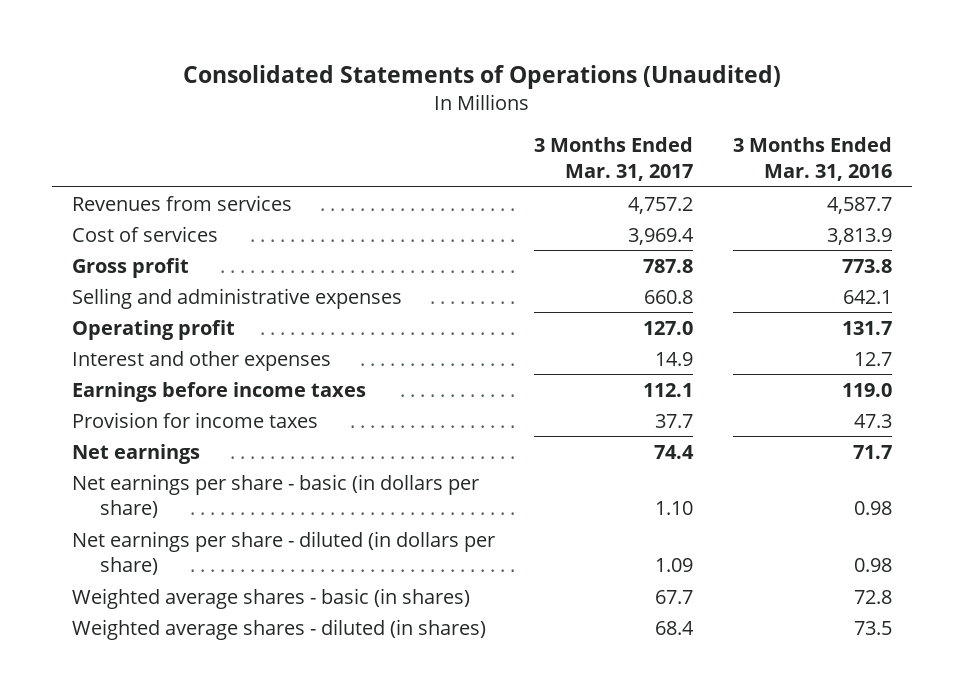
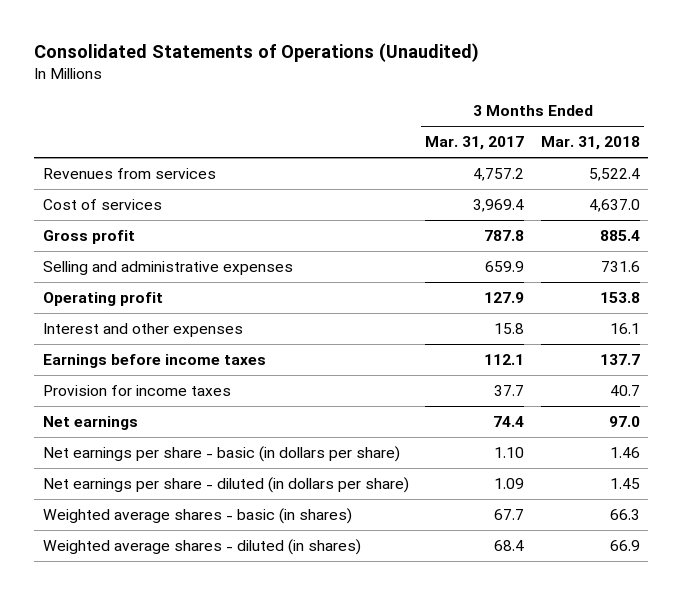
[732,137,892,182] 3 Months Ended Mar. 31, 2016 -> none
none -> [541,136,641,151] Mar. 31, 2018
[644,289,694,304] 660.8 -> [485,261,525,273] 659.9
[643,320,694,335] 127.0 -> [484,292,525,304] 127.9
[655,351,694,366] 14.9 -> [494,323,525,335] 15.8

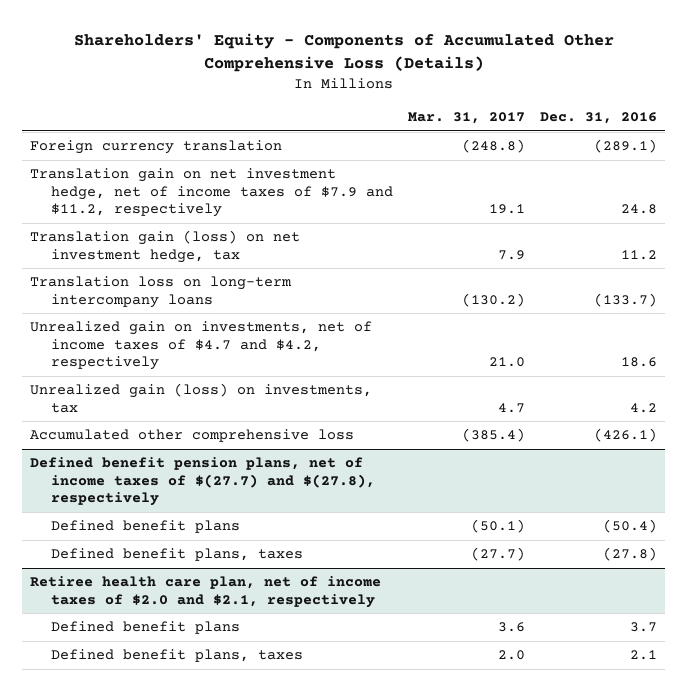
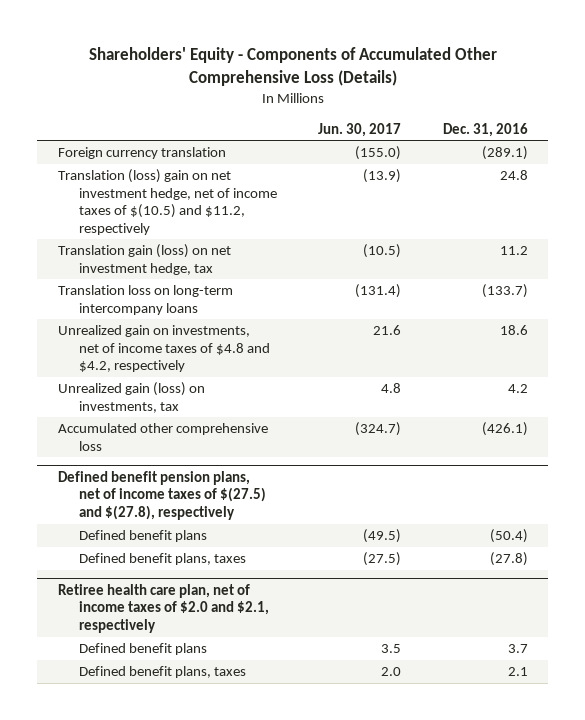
[408,112,526,125] Mar. 31, 2017 -> none
none -> [318,122,402,137] Jun. 30, 2017
[29,168,393,218] Translation gain on net investment hedge, net of income taxes of $7.9 and $11.2, respectively -> [57,169,277,235] Translation (loss) gain on net investment hedge, net of income taxes of $(10.5) and $11.2, respectively
[29,321,372,371] Unrealized gain on investments, net of income taxes of $4.7 and $4.2, respectively -> [57,325,270,373] Unrealized gain on investments, net of income taxes of $4.8 and $4.2, respectively
[29,457,375,507] Defined benefit pension plans, net of income taxes of $(27.7) and $(27.8), respectively -> [57,470,266,520] Defined benefit pension plans, net of income taxes of $(27.5) and $(27.8), respectively

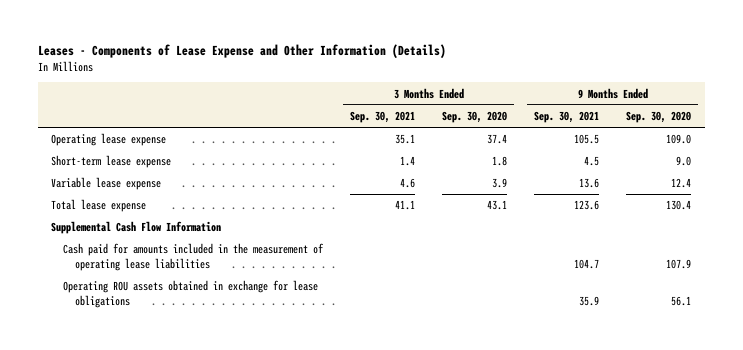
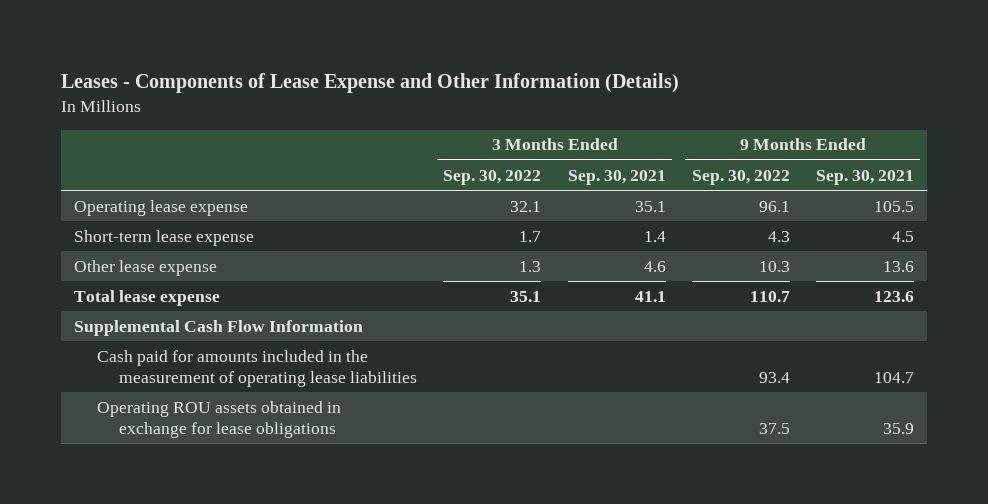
[442,111,508,124] Sep. 30, 2020 -> none
[626,111,692,124] Sep. 30, 2020 -> none
none -> [443,169,542,185] Sep. 30, 2022
none -> [691,169,790,185] Sep. 30, 2022
[51,177,162,191] Variable lease expense -> [74,259,218,276] Other lease expense

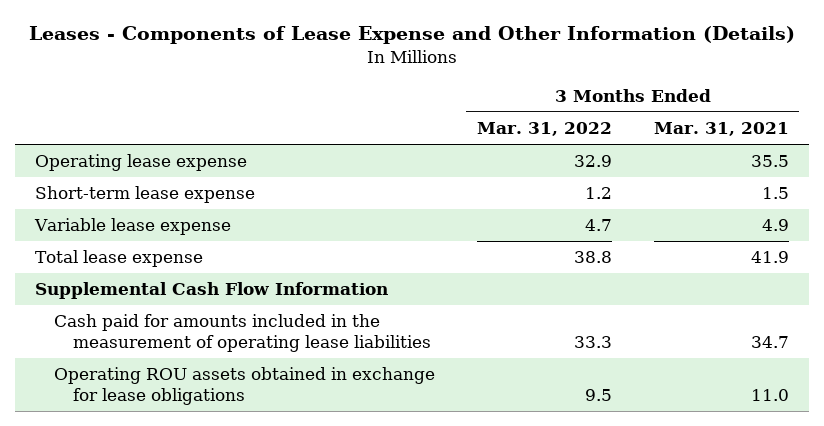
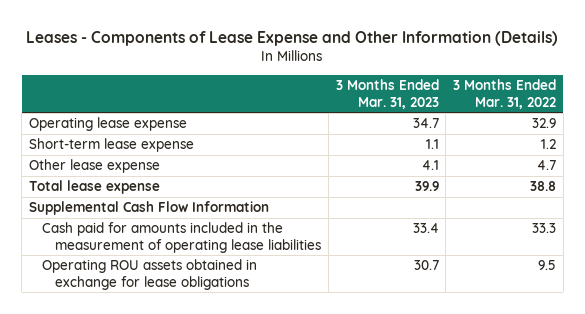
[653,122,789,137] Mar. 31, 2021 -> none
none -> [335,79,439,109] 3 Months Ended Mar. 31, 2023
[34,218,232,236] Variable lease expense -> [28,159,160,174] Other lease expense

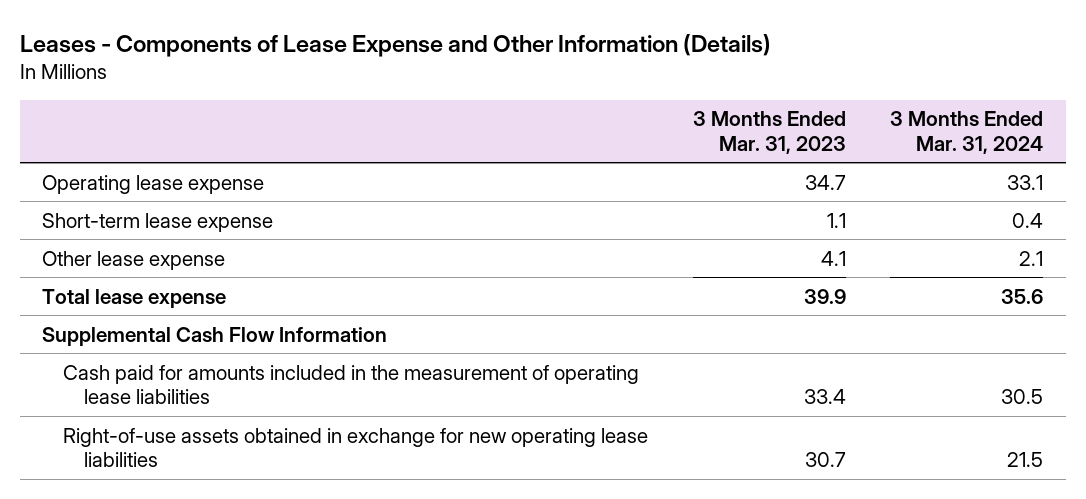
[453,79,557,109] 3 Months Ended Mar. 31, 2022 -> none
none -> [890,111,1044,154] 3 Months Ended Mar. 31, 2024
[42,259,258,290] Operating ROU assets obtained in exchange for lease obligations -> [63,427,649,468] Right-of-use assets obtained in exchange for new operating lease liabilities

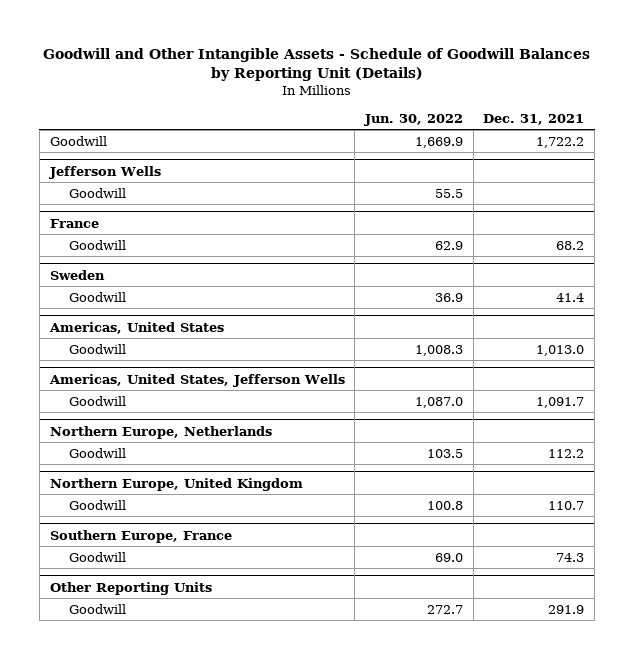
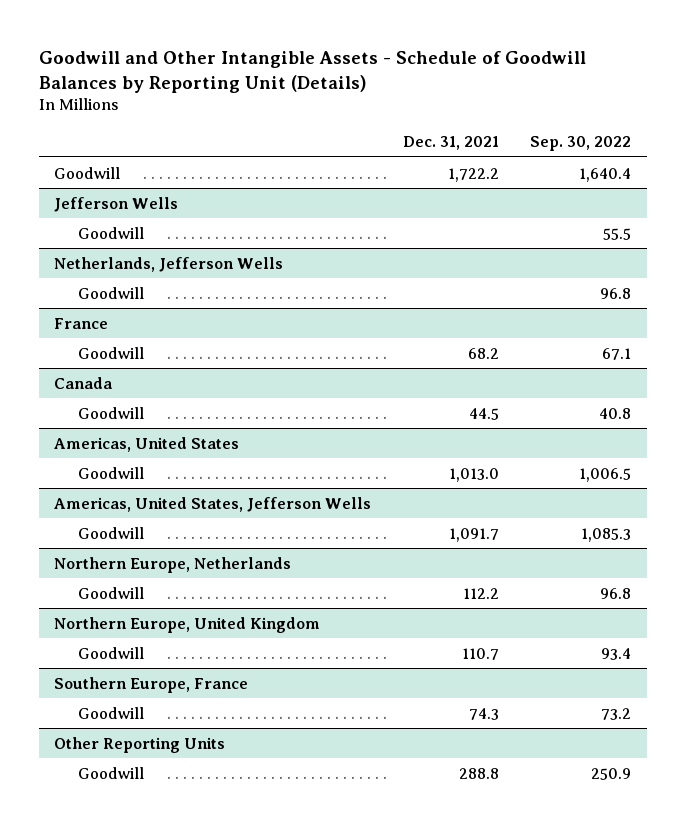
[364,113,464,126] Jun. 30, 2022 -> none
none -> [530,136,632,152] Sep. 30, 2022
none -> [54,256,284,272] Netherlands, Jefferson Wells
none -> [78,286,145,299] Goodwill
[49,269,105,280] Sweden -> none
none -> [54,376,114,389] Canada
[556,292,585,302] 41.4 -> [468,407,499,420] 44.5
[548,604,585,614] 291.9 -> [458,767,499,779] 288.8

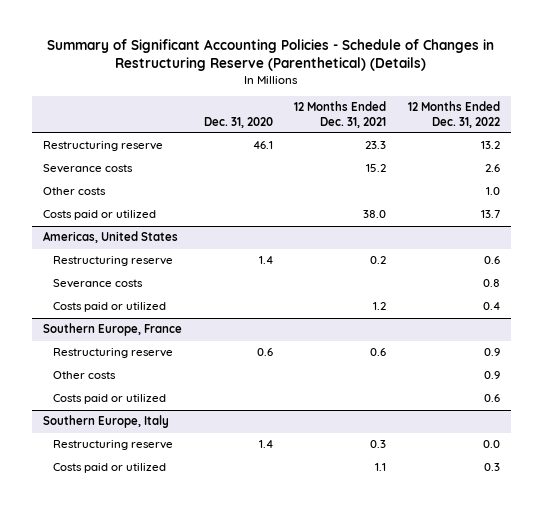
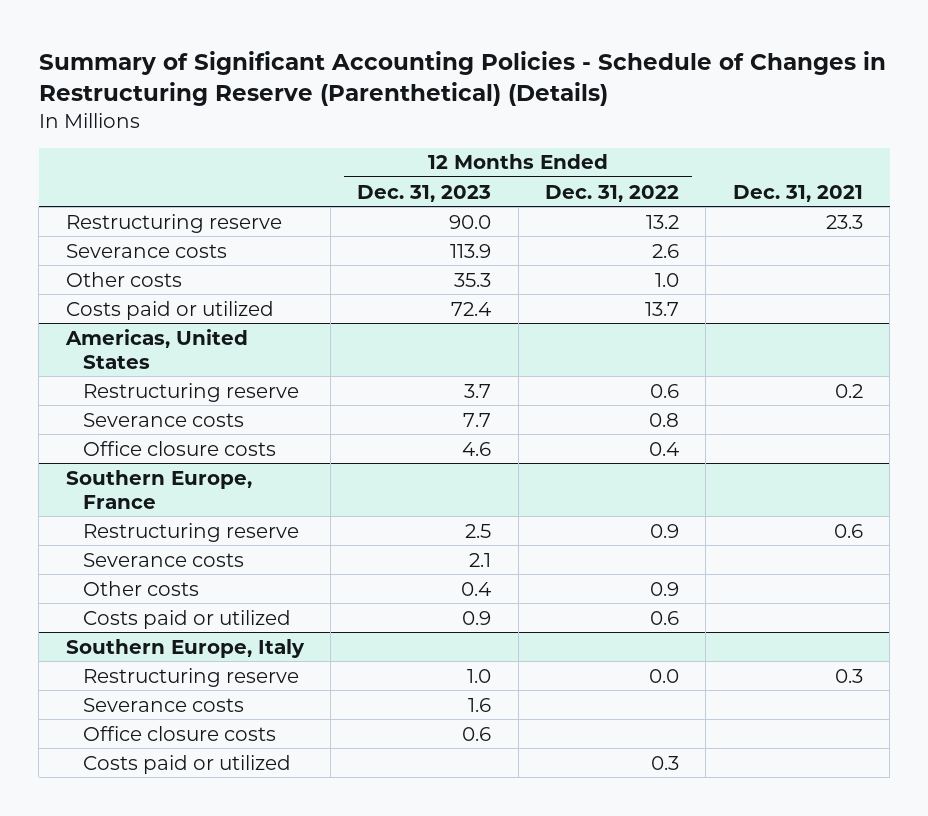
[203,116,273,128] Dec. 31, 2020 -> none
[294,101,387,128] 12 Months Ended Dec. 31, 2021 -> none
none -> [357,184,492,202] Dec. 31, 2023
none -> [732,184,863,202] Dec. 31, 2021
[52,302,166,313] Costs paid or utilized -> none
none -> [83,440,277,456] Office closure costs
none -> [83,552,245,567] Severance costs
none -> [83,697,245,712] Severance costs
none -> [83,725,277,741] Office closure costs

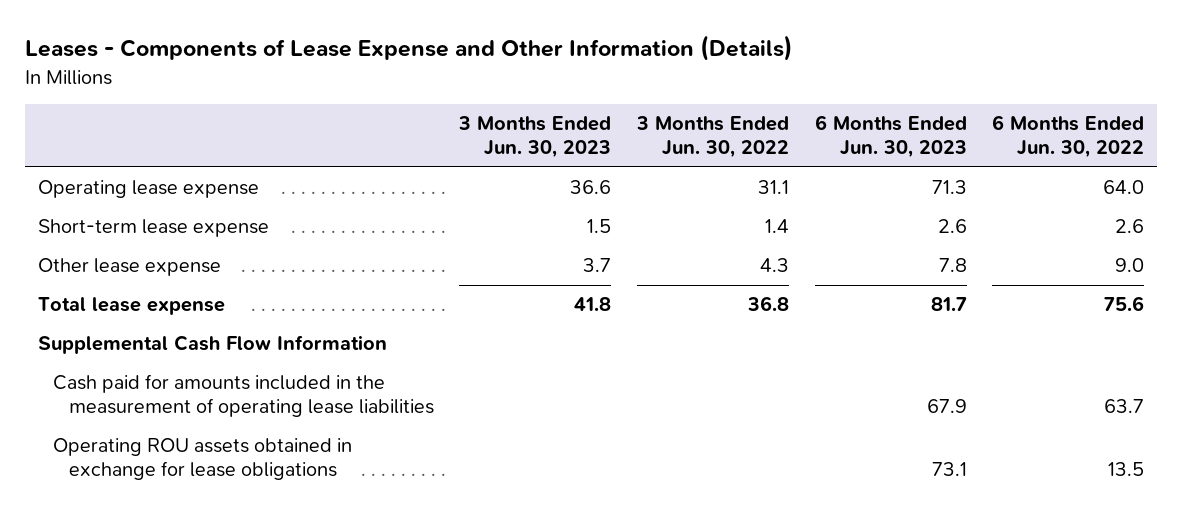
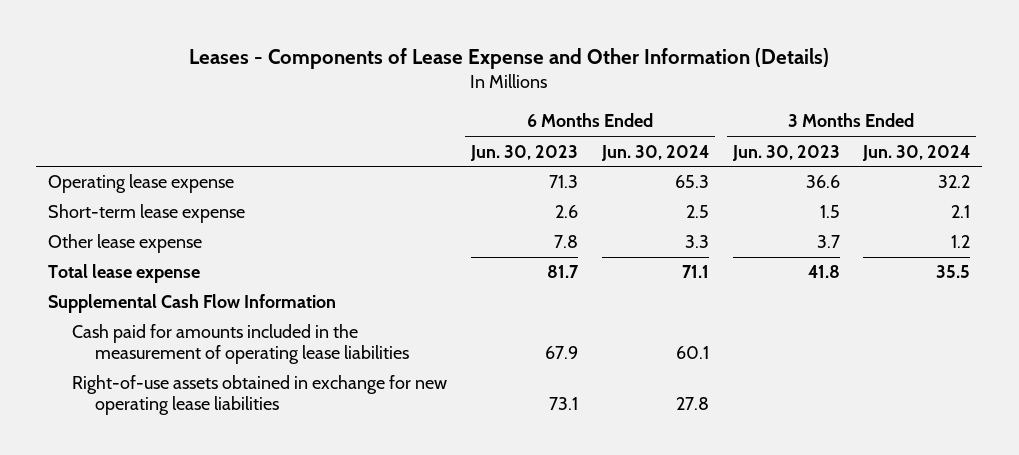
[635,116,789,158] 3 Months Ended Jun. 30, 2022 -> none
[992,115,1145,158] 6 Months Ended Jun. 30, 2022 -> none
none -> [600,144,709,161] Jun. 30, 2024
none -> [862,144,971,161] Jun. 30, 2024
[53,438,353,481] Operating ROU assets obtained in exchange for lease obligations -> [71,375,447,416] Right-of-use assets obtained in exchange for new operating lease liabilities

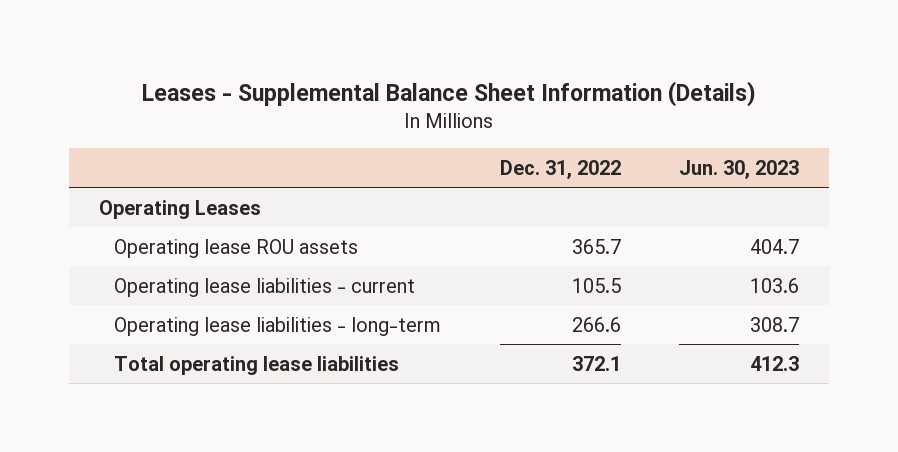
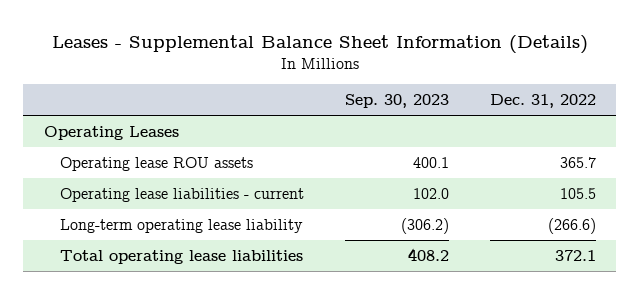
[679,159,800,179] Jun. 30, 2023 -> none
none -> [344,94,449,109] Sep. 30, 2023
[113,316,441,336] Operating lease liabilities - long-term -> [59,218,303,233] Long-term operating lease liability
[571,316,621,332] 266.6 -> [547,217,596,234] (266.6)

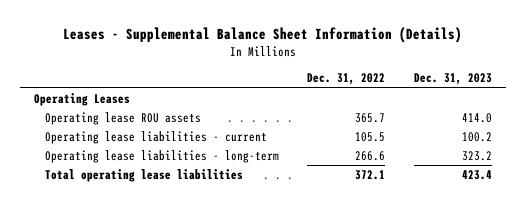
[344,94,449,109] Sep. 30, 2023 -> none
none -> [413,73,492,86] Dec. 31, 2023
[59,218,303,233] Long-term operating lease liability -> [44,149,279,163] Operating lease liabilities - long-term
[547,217,596,234] (266.6) -> [355,150,386,161] 266.6

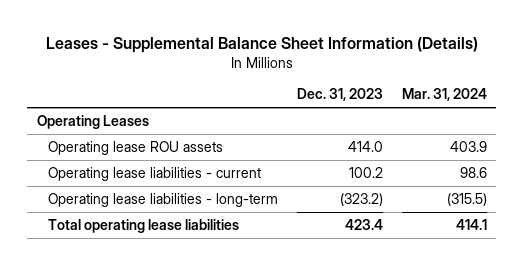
[307,73,386,86] Dec. 31, 2022 -> none
none -> [401,88,487,102] Mar. 31, 2024
[461,150,492,161] 323.2 -> [339,192,383,206] (323.2)

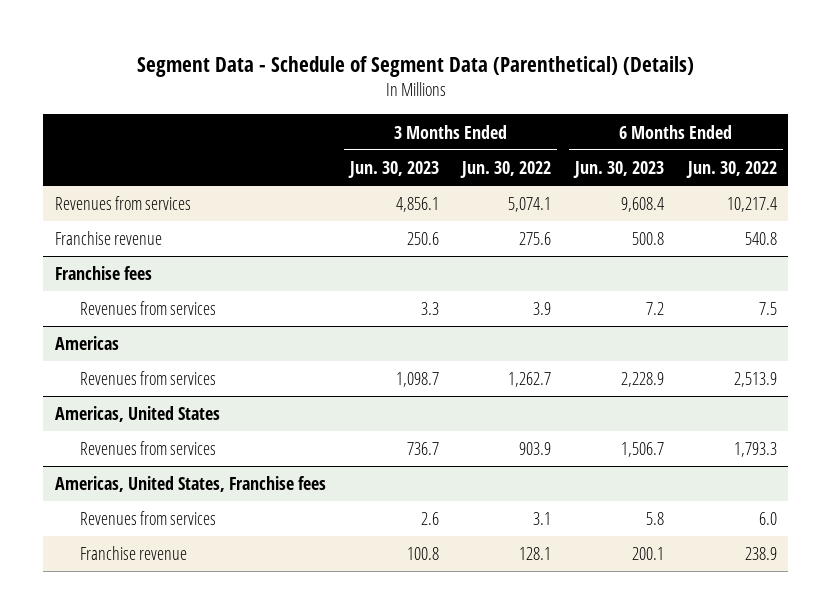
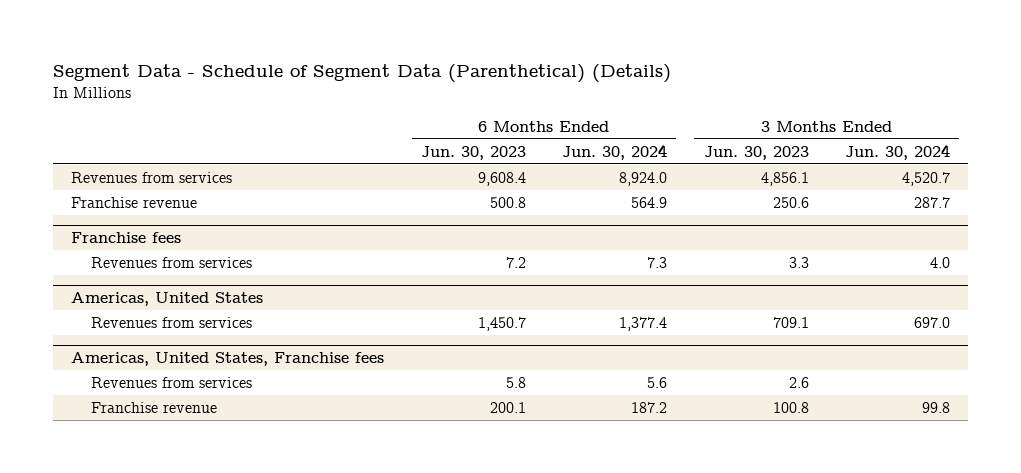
[460,161,552,179] Jun. 30, 2022 -> none
[685,161,777,179] Jun. 30, 2022 -> none
none -> [562,143,668,160] Jun. 30, 2024
none -> [844,143,950,160] Jun. 30, 2024
[55,336,120,351] Americas -> none
[79,371,216,386] Revenues from services -> none
[406,442,439,456] 736.7 -> [772,316,809,328] 709.1
[621,442,665,458] 1,506.7 -> [477,316,526,331] 1,450.7

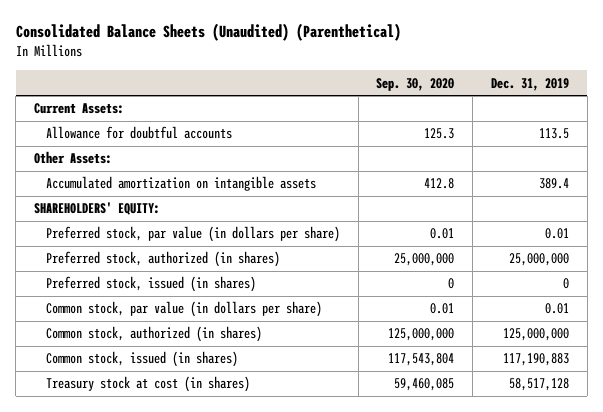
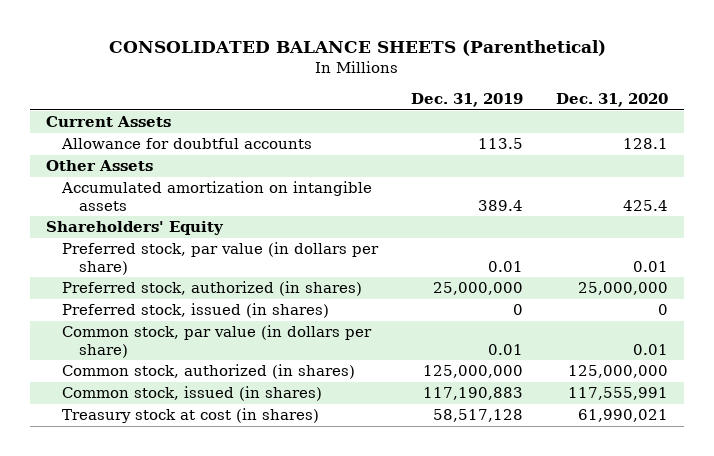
[15,23,401,42] Consolidated Balance Sheets (Unaudited) (Parenthetical) -> [109,39,607,56] CONSOLIDATED BALANCE SHEETS (Parenthetical)
[376,77,455,91] Sep. 30, 2020 -> none
none -> [555,93,668,108] Dec. 31, 2020
[34,103,125,115] Current Assets: -> [46,116,172,128] Current Assets
[34,151,113,165] Other Assets: -> [46,160,154,172] Other Assets
[34,202,161,216] SHAREHOLDERS' EQUITY: -> [46,221,225,236] Shareholders' Equity

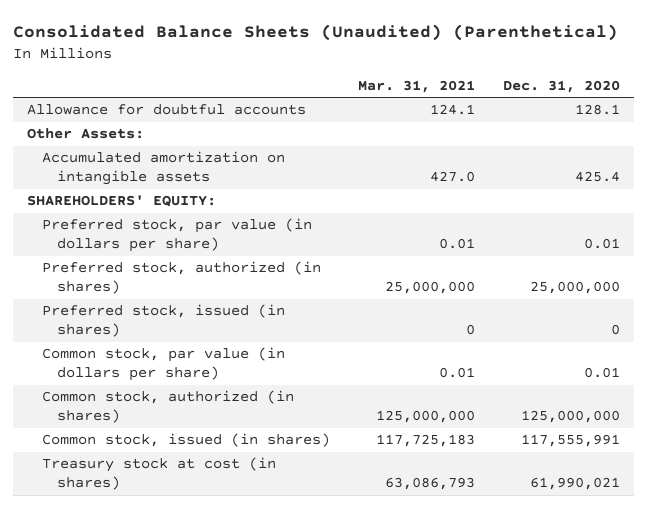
[109,39,607,56] CONSOLIDATED BALANCE SHEETS (Parenthetical) -> [13,24,619,42] Consolidated Balance Sheets (Unaudited) (Parenthetical)
[411,93,524,108] Dec. 31, 2019 -> none
none -> [358,79,476,93] Mar. 31, 2021
[46,116,172,128] Current Assets -> none
[46,160,154,172] Other Assets -> [27,128,145,140] Other Assets:
[46,221,225,236] Shareholders' Equity -> [27,195,217,208] SHAREHOLDERS' EQUITY:

